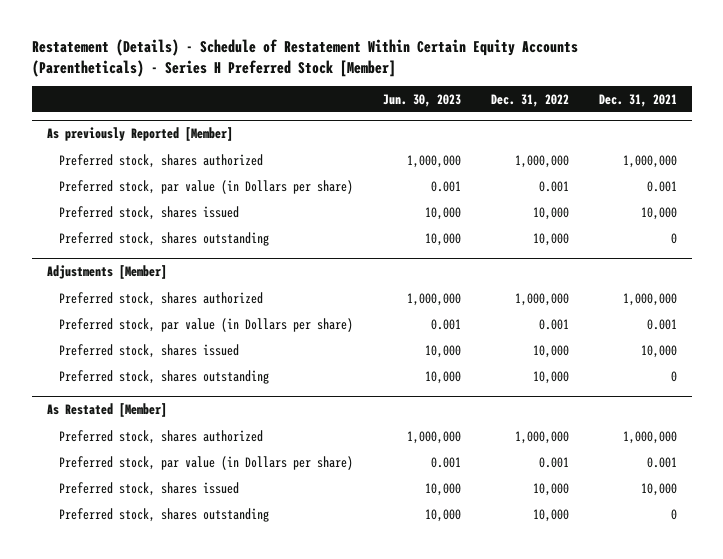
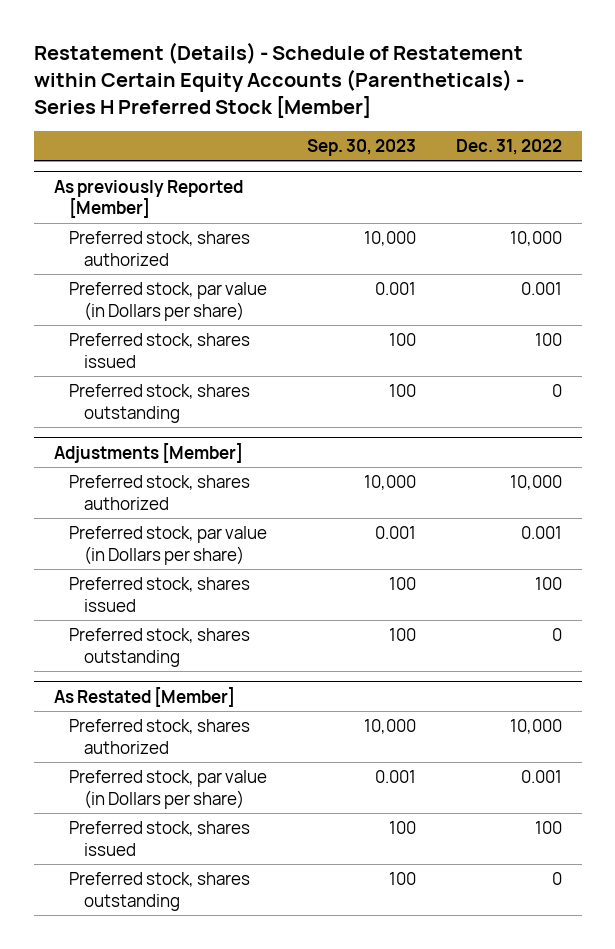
[31,39,578,77] Restatement (Details) - Schedule of Restatement Within Certain Equity Accounts (Parentheticals) - Series H Preferred Stock [Member] -> [33,42,524,118] Restatement (Details) - Schedule of Restatement within Certain Equity Accounts (Parentheticals) - Series H Preferred Stock [Member]
[382,93,461,107] Jun. 30, 2023 -> none
[598,93,677,107] Dec. 31, 2021 -> none
none -> [306,138,416,156] Sep. 30, 2023
[514,154,569,168] 1,000,000 -> [509,230,562,246] 10,000
[532,206,569,220] 10,000 -> [534,332,562,346] 100
[532,232,569,246] 10,000 -> [551,383,562,397] 0
[514,292,569,306] 1,000,000 -> [509,474,562,490] 10,000
[532,344,569,358] 10,000 -> [534,576,562,590] 100
[532,370,569,384] 10,000 -> [551,627,562,641] 0
[514,430,569,444] 1,000,000 -> [509,718,562,734] 10,000
[532,482,569,496] 10,000 -> [534,820,562,834] 100
[532,508,569,522] 10,000 -> [551,871,562,885] 0

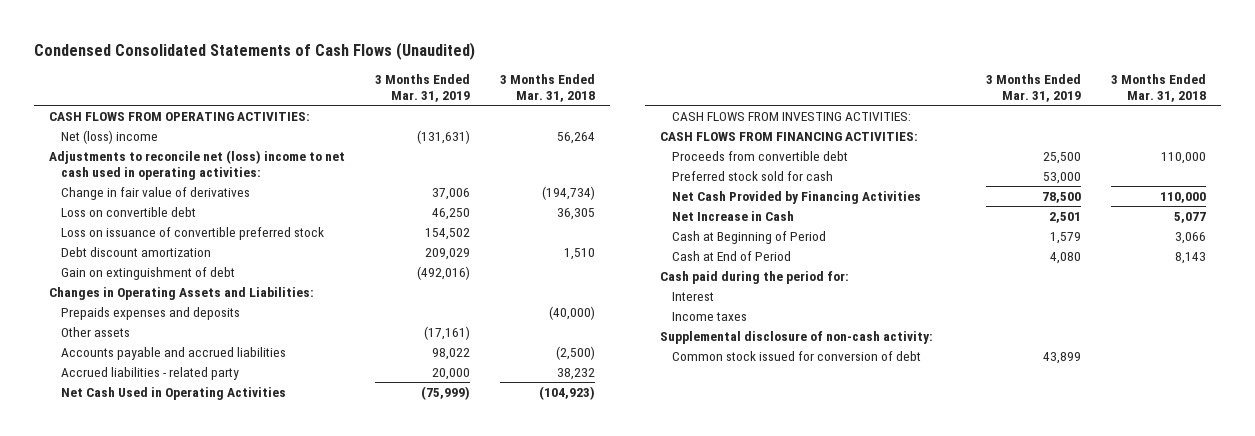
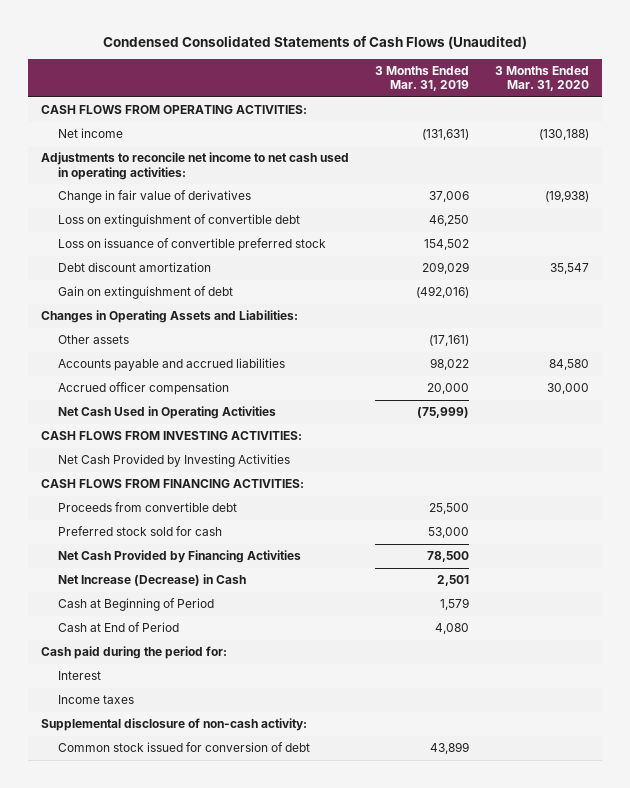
[500,74,596,103] 3 Months Ended Mar. 31, 2018 -> none
none -> [494,65,589,92] 3 Months Ended Mar. 31, 2020
[61,129,159,144] Net (loss) income -> [58,128,124,139] Net income
[49,149,346,181] Adjustments to reconcile net (loss) income to net cash used in operating activities: -> [41,152,350,180] Adjustments to reconcile net income to net cash used in operating activities:
[61,206,197,217] Loss on convertible debt -> [58,214,301,228] Loss on extinguishment of convertible debt
[61,306,241,320] Prepaids expenses and deposits -> none
[61,366,240,380] Accrued liabilities - related party -> none
none -> [58,382,230,396] Accrued officer compensation
none -> [58,454,291,468] Net Cash Provided by Investing Activities
[671,210,794,221] Net Increase in Cash -> [58,574,247,587] Net Increase (Decrease) in Cash

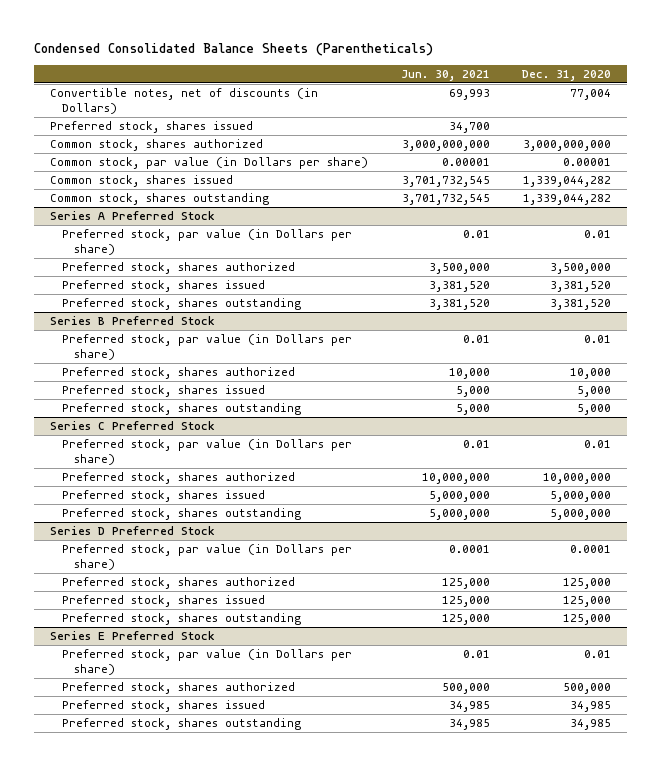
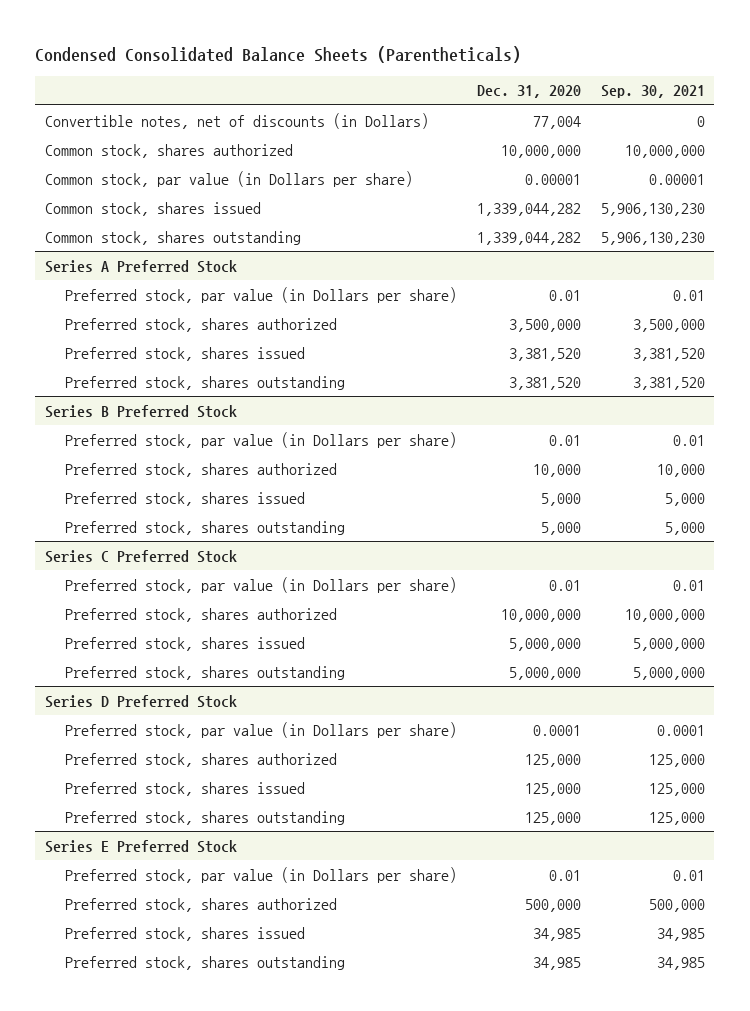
[400,69,490,81] Jun. 30, 2021 -> none
none -> [600,85,705,99] Sep. 30, 2021
[50,121,254,134] Preferred stock, shares issued -> none
[522,140,611,152] 3,000,000,000 -> [501,144,582,158] 10,000,000

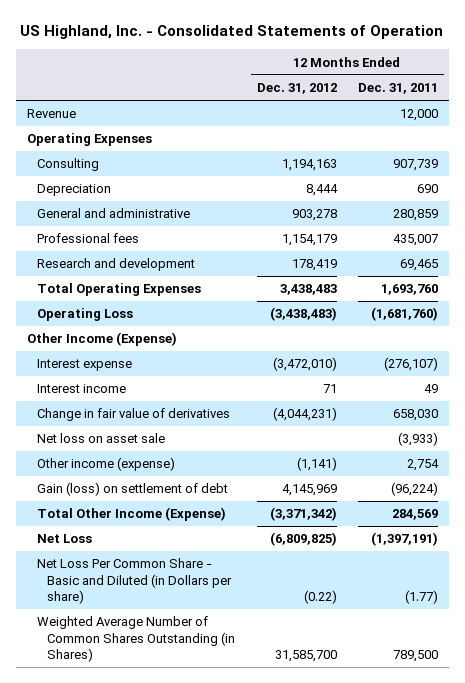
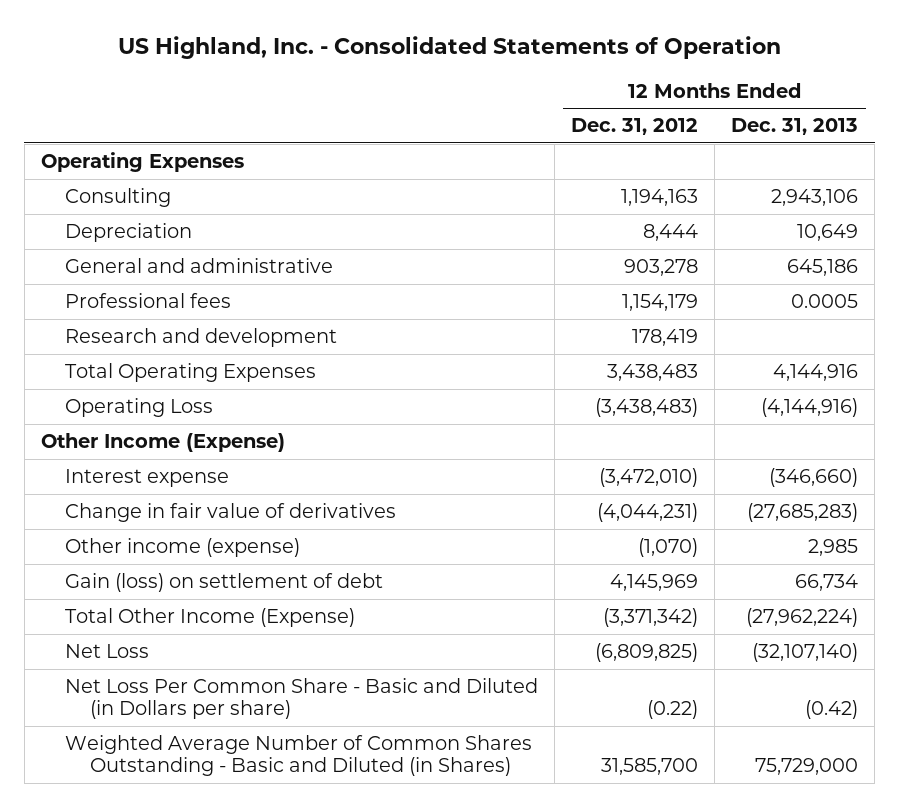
[358,83,439,95] Dec. 31, 2011 -> none
none -> [731,118,859,136] Dec. 31, 2013
[26,109,76,119] Revenue -> none
[37,384,127,394] Interest income -> none
[37,433,166,444] Net loss on asset sale -> none
[296,457,337,472] (1,141) -> [638,538,699,558] (1,070)
[37,616,236,663] Weighted Average Number of Common Shares Outstanding (in Shares) -> [65,735,533,777] Weighted Average Number of Common Shares Outstanding - Basic and Diluted (in Shares)

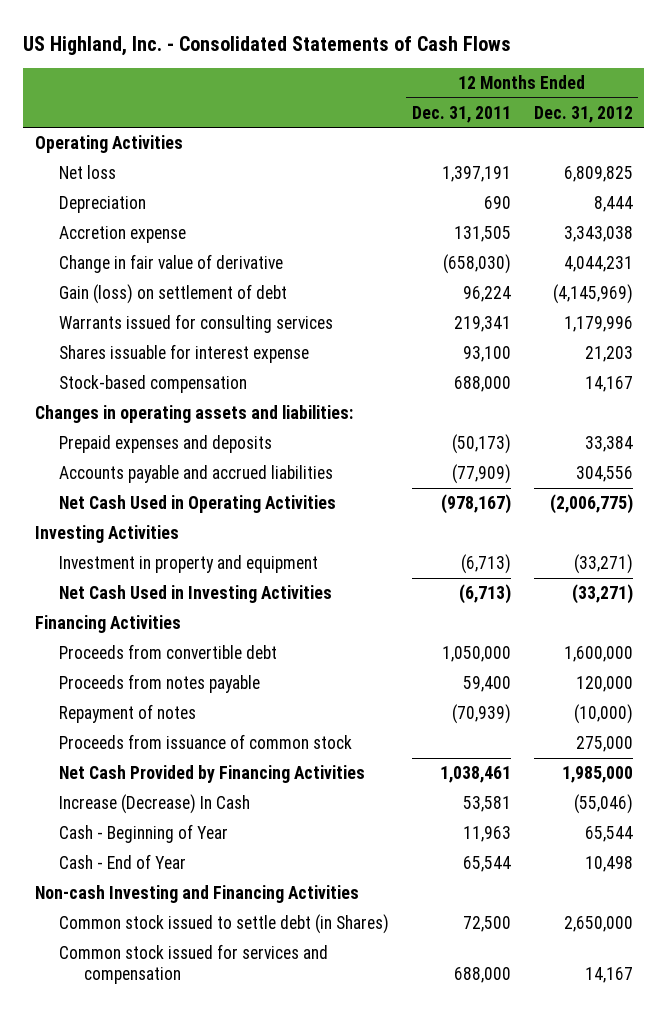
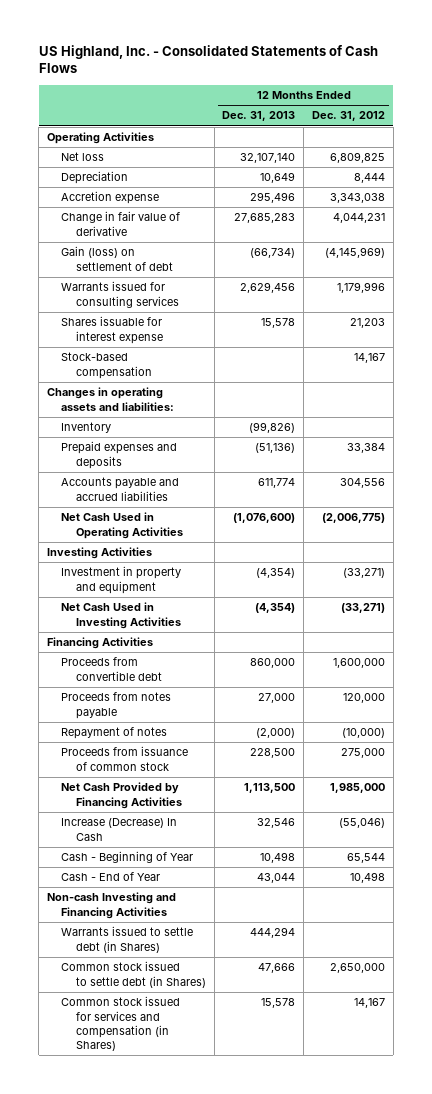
[411,105,511,123] Dec. 31, 2011 -> none
none -> [222,111,296,122] Dec. 31, 2013
none -> [61,422,112,434] Inventory
none -> [61,926,194,953] Warrants issued to settle debt (in Shares)
[59,944,329,984] Common stock issued for services and compensation -> [61,996,181,1052] Common stock issued for services and compensation (in Shares)

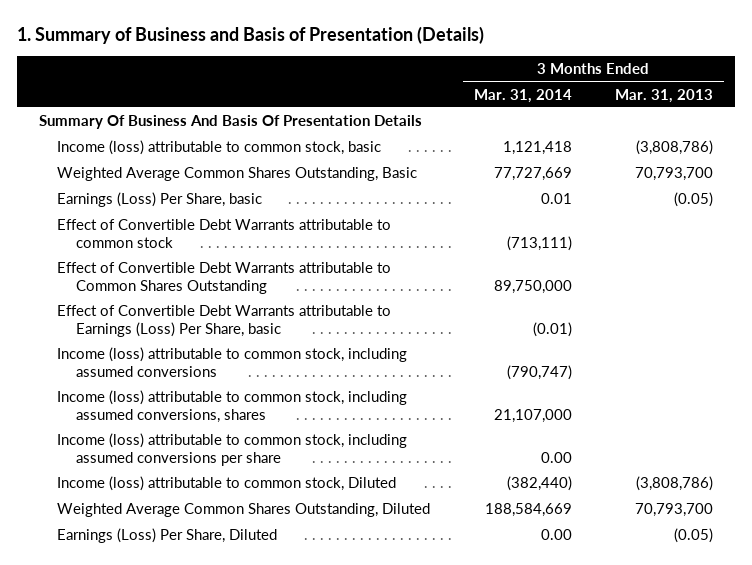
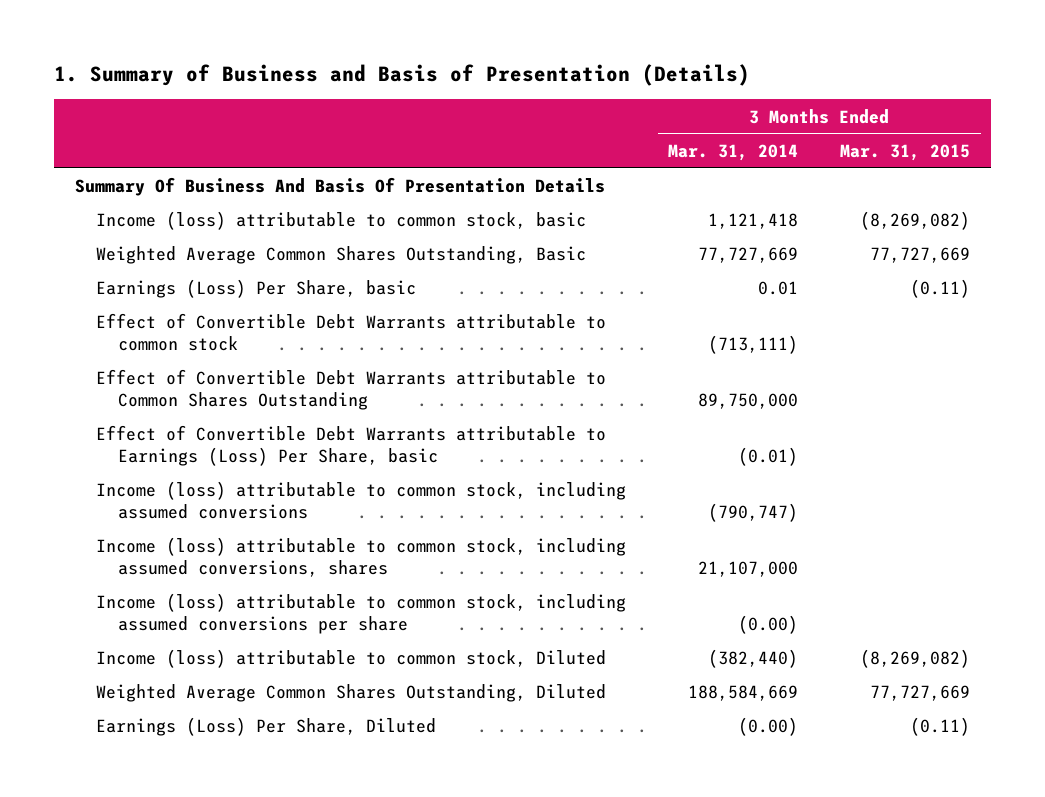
[614,88,713,103] Mar. 31, 2013 -> none
none -> [840,143,971,161] Mar. 31, 2015
[540,451,572,463] 0.00 -> [738,615,799,635] (0.00)
[540,529,572,541] 0.00 -> [738,717,799,737] (0.00)

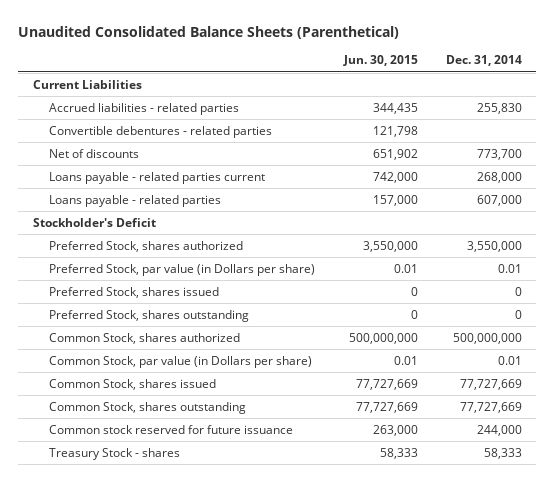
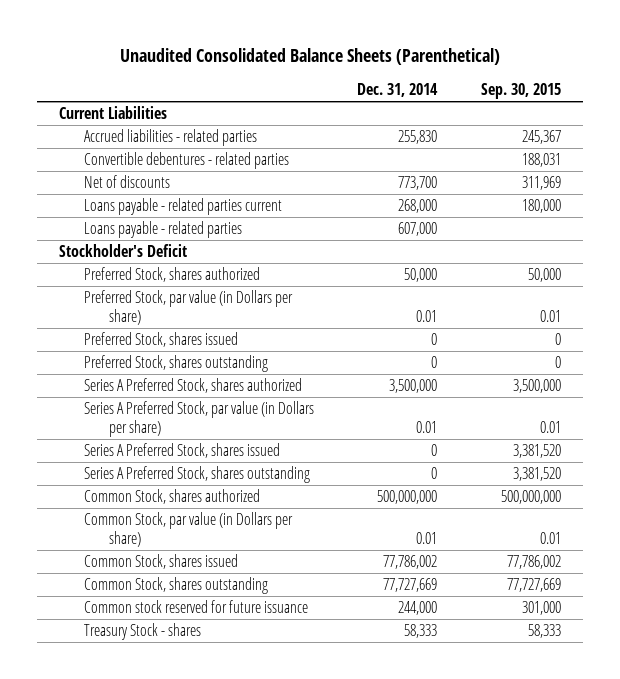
[342,55,418,67] Jun. 30, 2015 -> none
none -> [480,83,561,100] Sep. 30, 2015
[466,240,522,252] 3,550,000 -> [404,268,438,283] 50,000
none -> [83,378,302,394] Series A Preferred Stock, shares authorized
none -> [83,401,314,437] Series A Preferred Stock, par value (in Dollars per share)
none -> [83,443,280,459] Series A Preferred Stock, shares issued
none -> [83,466,310,484] Series A Preferred Stock, shares outstanding
[459,378,522,390] 77,727,669 -> [383,555,438,570] 77,786,002

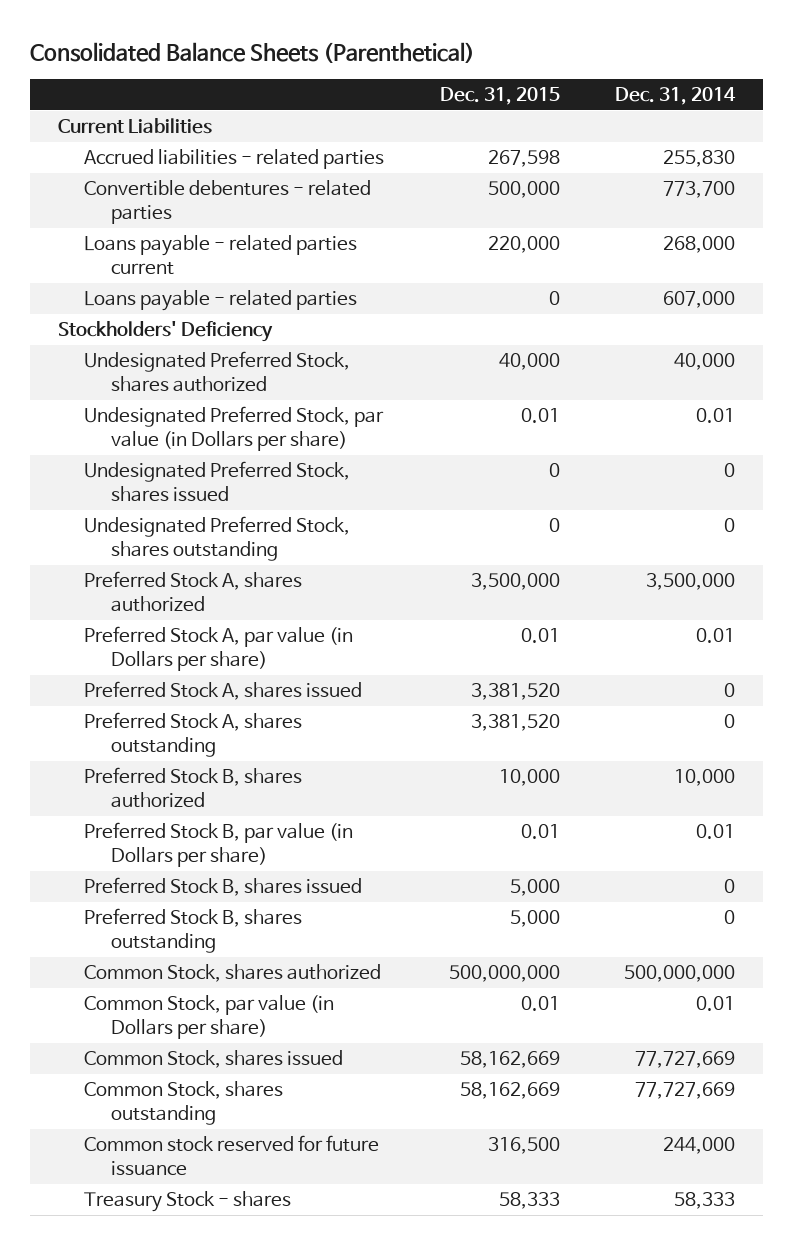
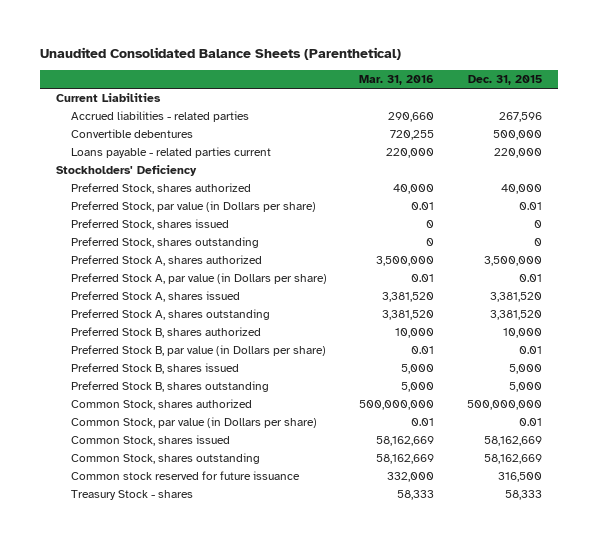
[29,41,475,63] Consolidated Balance Sheets (Parenthetical) -> [39,47,401,61] Unaudited Consolidated Balance Sheets (Parenthetical)
[615,87,737,106] Dec. 31, 2014 -> none
none -> [359,75,435,86] Mar. 31, 2016
[487,150,560,168] 267,598 -> [499,112,543,123] 267,596
[84,180,372,224] Convertible debentures - related parties -> [70,129,193,139] Convertible debentures
[84,290,358,312] Loans payable - related parties -> none
[84,351,351,392] Undesignated Preferred Stock, shares authorized -> [70,183,251,195] Preferred Stock, shares authorized
[84,406,385,451] Undesignated Preferred Stock, par value (in Dollars per share) -> [70,201,316,213] Preferred Stock, par value (in Dollars per share)
[84,461,351,502] Undesignated Preferred Stock, shares issued -> [70,219,229,231] Preferred Stock, shares issued
[84,516,351,561] Undesignated Preferred Stock, shares outstanding -> [70,237,259,249] Preferred Stock, shares outstanding

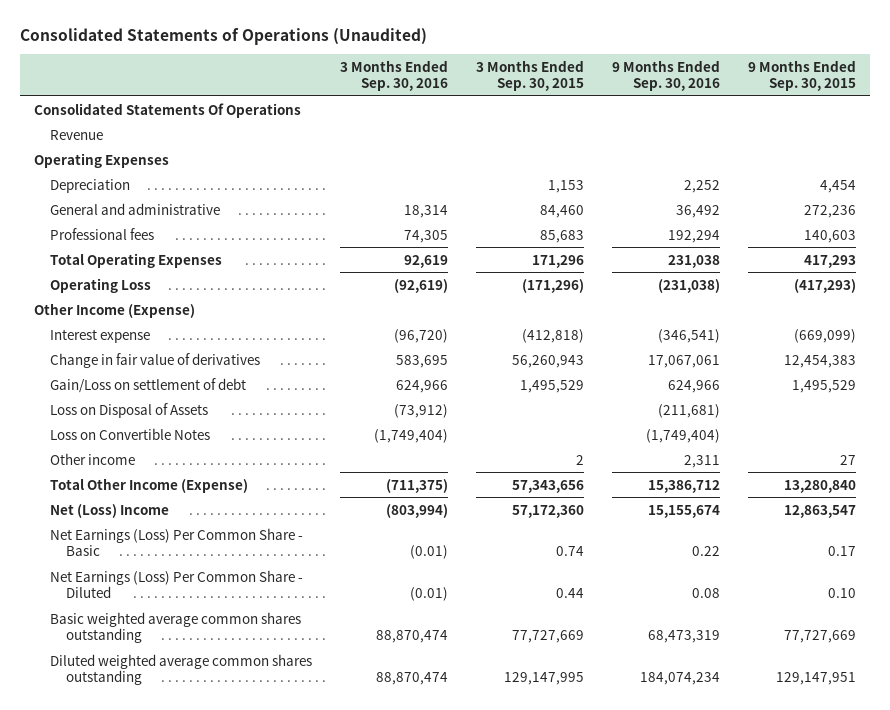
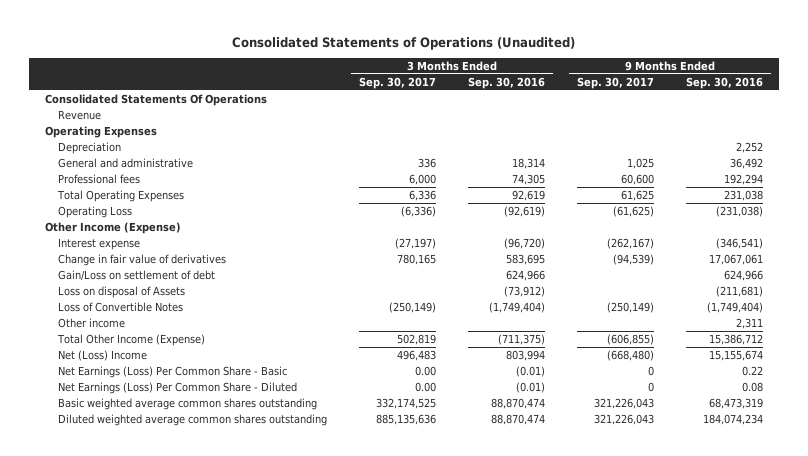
[476,59,585,92] 3 Months Ended Sep. 30, 2015 -> none
[748,59,857,92] 9 Months Ended Sep. 30, 2015 -> none
none -> [358,76,436,89] Sep. 30, 2017
none -> [576,76,654,89] Sep. 30, 2017
[49,402,208,418] Loss on Disposal of Assets -> [57,286,185,299] Loss on disposal of Assets
[49,427,210,440] Loss on Convertible Notes -> [57,302,183,313] Loss of Convertible Notes
[386,503,449,518] (803,994) -> [505,350,545,362] 803,994

